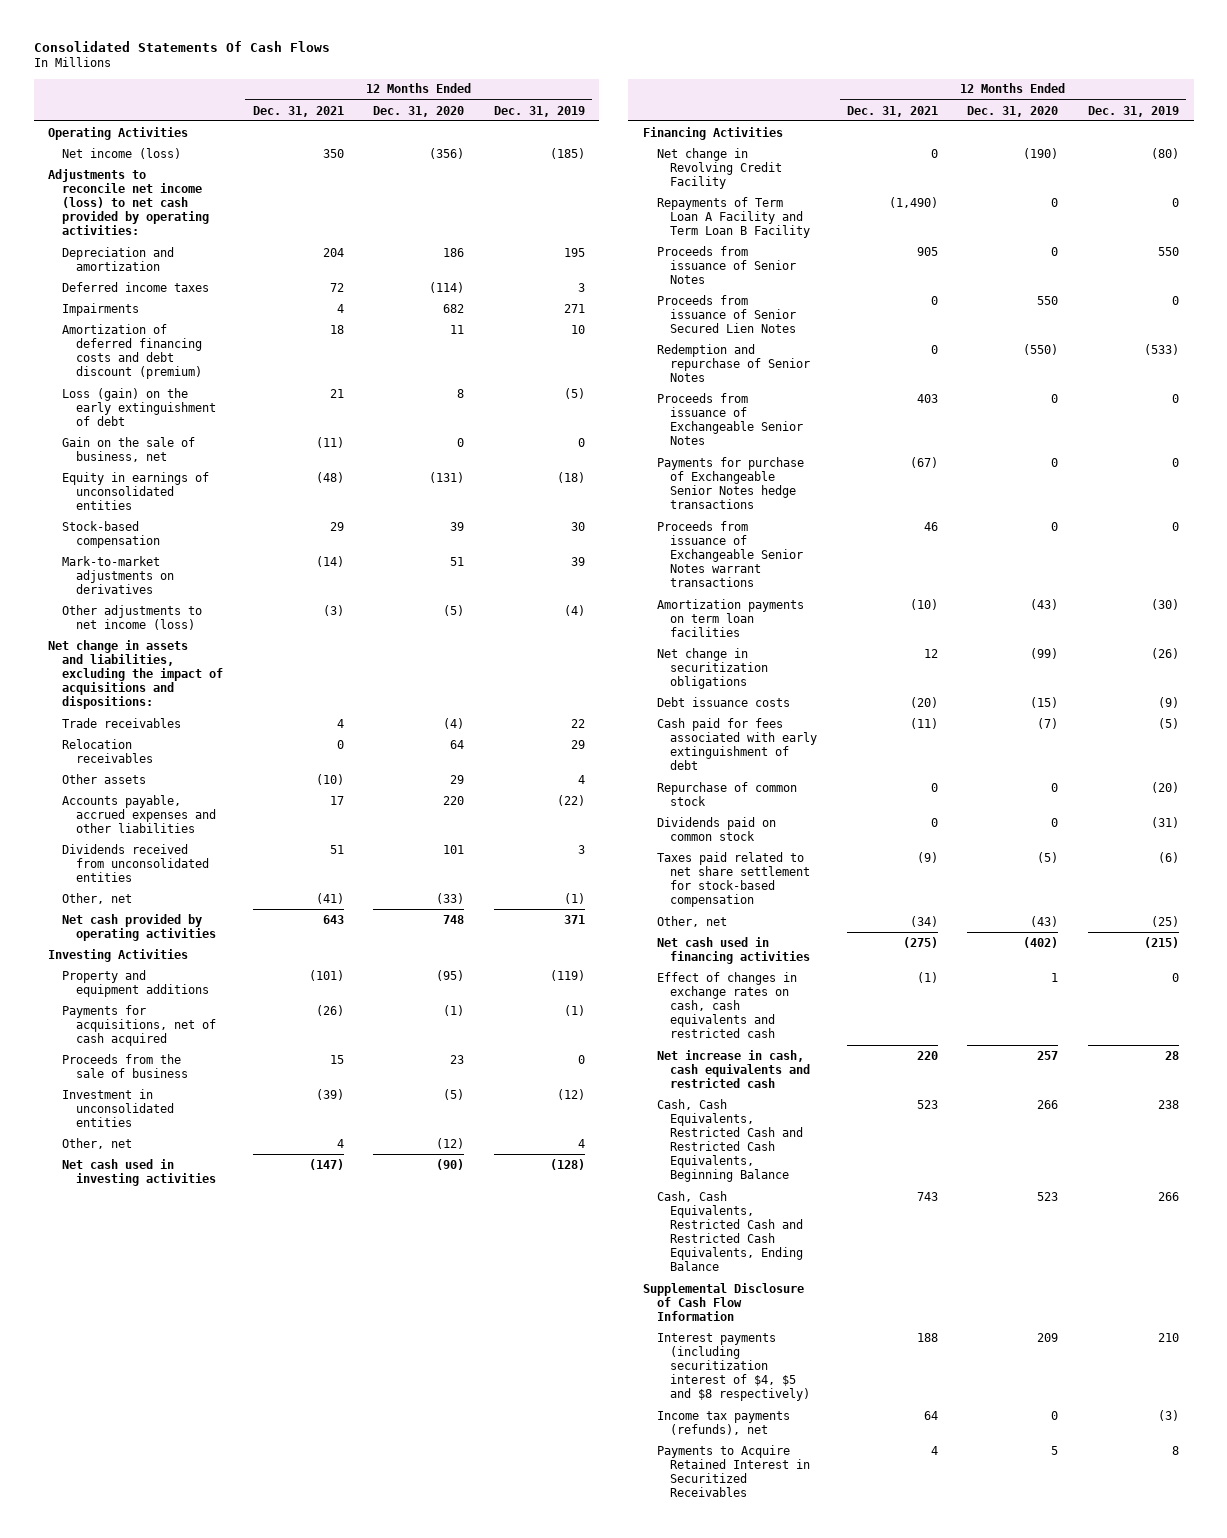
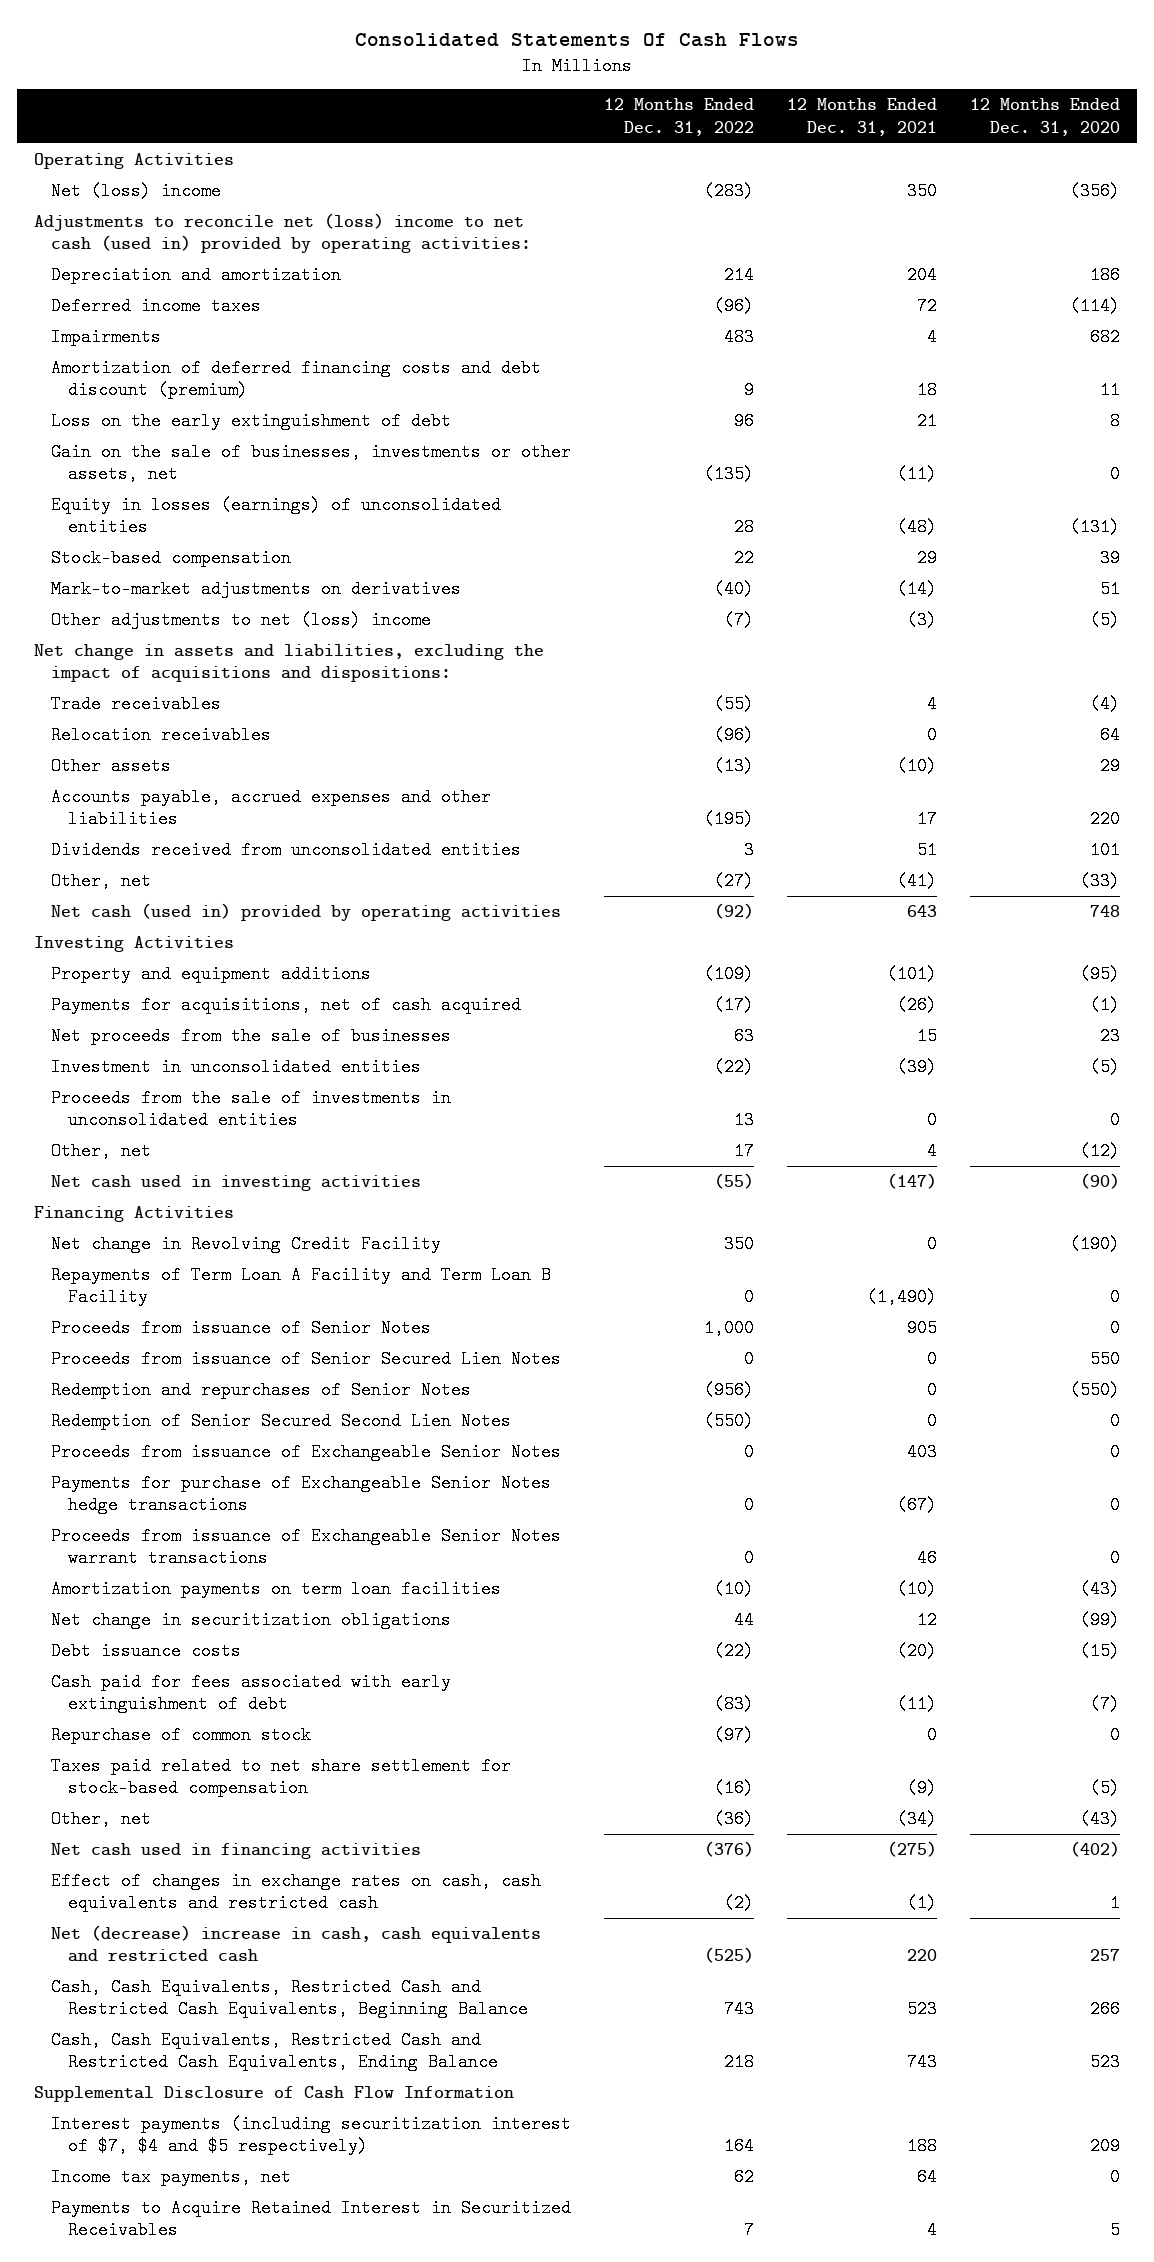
[493,105,585,117] Dec. 31, 2019 -> none
none -> [603,98,754,136] 12 Months Ended Dec. 31, 2022
[62,147,182,159] Net income (loss) -> [50,181,221,200] Net (loss) income
[48,168,210,236] Adjustments to reconcile net income (loss) to net cash provided by operating activities: -> [33,212,531,254] Adjustments to reconcile net (loss) income to net cash (used in) provided by operating activities:
[62,387,217,426] Loss (gain) on the early extinguishment of debt -> [50,411,451,430] Loss on the early extinguishment of debt
[62,436,196,462] Gain on the sale of business, net -> [50,442,571,484] Gain on the sale of businesses, investments or other assets, net
[62,471,210,510] Equity in earnings of unconsolidated entities -> [50,495,501,537] Equity in losses (earnings) of unconsolidated entities
[62,604,203,630] Other adjustments to net income (loss) -> [50,610,431,629] Other adjustments to net (loss) income
[62,913,217,941] Net cash provided by operating activities -> [50,902,561,921] Net cash (used in) provided by operating activities
[62,1053,189,1078] Proceeds from the sale of business -> [50,1026,451,1045] Net proceeds from the sale of businesses
none -> [50,1088,451,1130] Proceeds from the sale of investments in unconsolidated entities
[656,343,811,382] Redemption and repurchase of Senior Notes -> [50,1380,471,1399] Redemption and repurchases of Senior Notes
none -> [50,1411,511,1430] Redemption of Senior Secured Second Lien Notes
[656,816,776,841] Dividends paid on common stock -> none
[656,1049,811,1088] Net increase in cash, cash equivalents and restricted cash -> [50,1924,541,1963] Net (decrease) increase in cash, cash equivalents and restricted cash
[656,1332,811,1402] Interest payments (including securitization interest of $4, $5 and $8 respectively) -> [50,2114,571,2156] Interest payments (including securitization interest of $7, $4 and $5 respectively)
[656,1410,790,1435] Income tax payments (refunds), net -> [50,2167,291,2186] Income tax payments, net

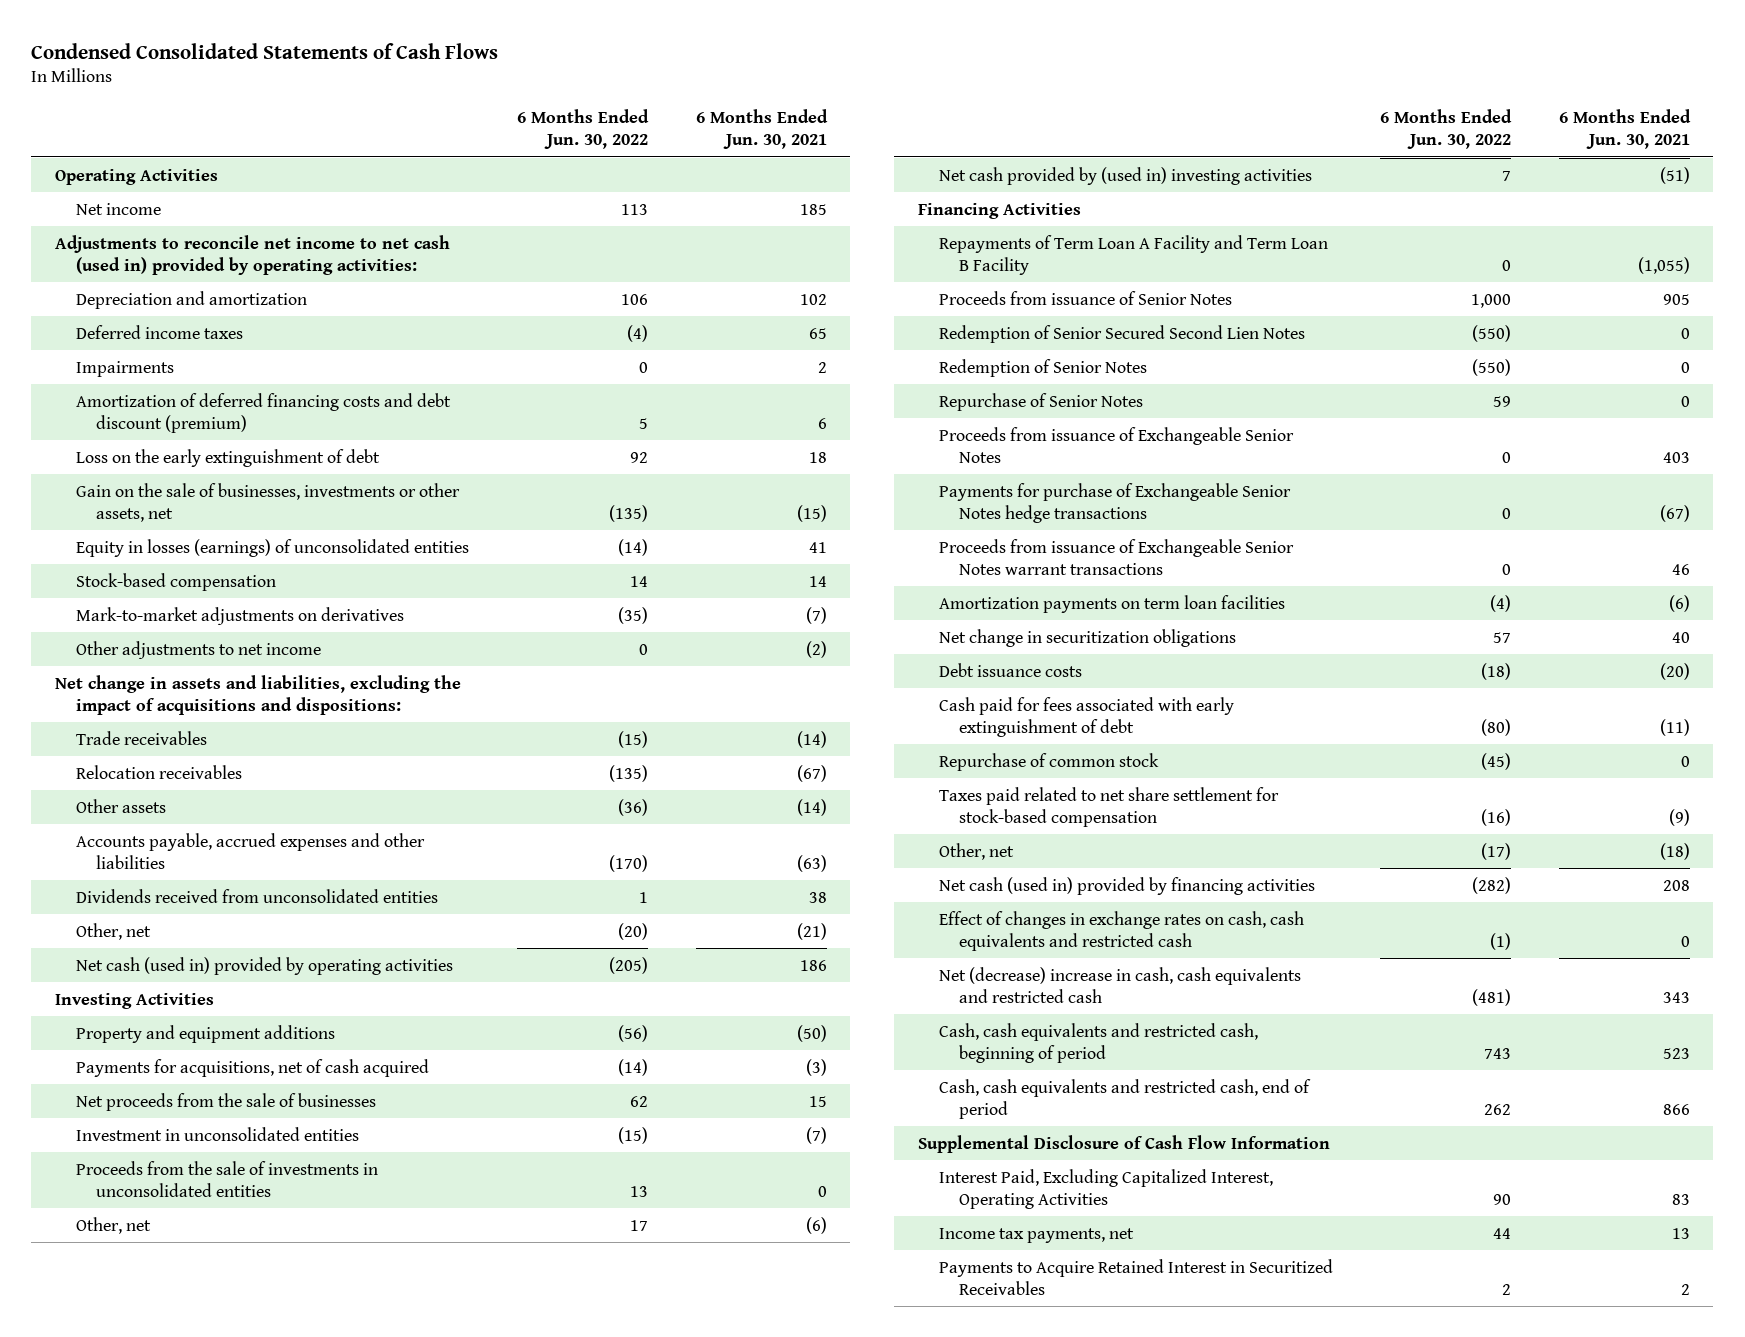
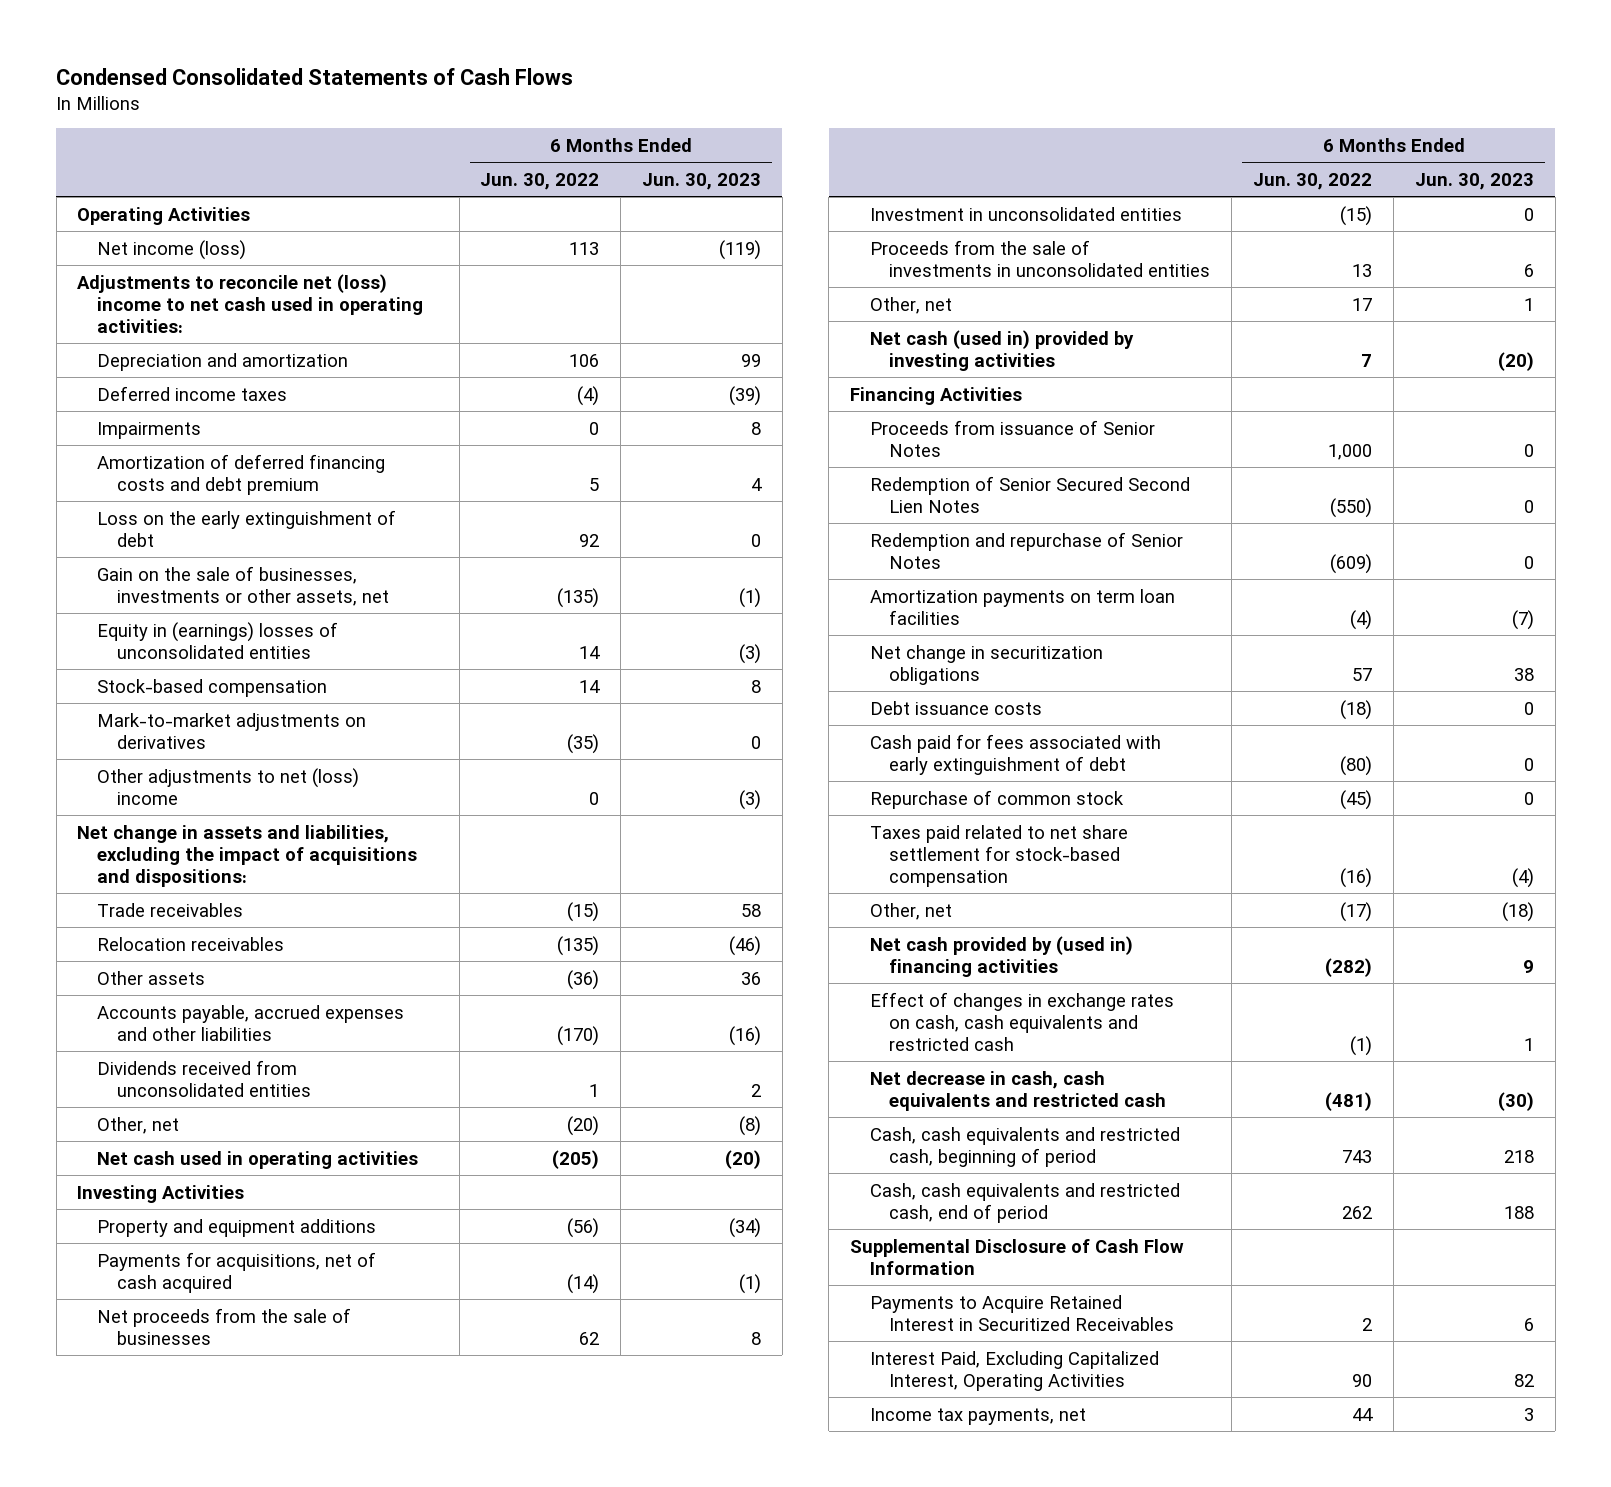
[695,108,828,150] 6 Months Ended Jun. 30, 2021 -> none
none -> [642,172,762,190] Jun. 30, 2023
[75,202,161,215] Net income -> [97,239,247,260] Net income (loss)
[54,234,450,275] Adjustments to reconcile net income to net cash (used in) provided by operating activities: -> [77,273,424,333] Adjustments to reconcile net (loss) income to net cash used in operating activities:
[75,392,451,433] Amortization of deferred financing costs and debt discount (premium) -> [97,453,386,495] Amortization of deferred financing costs and debt premium
[75,538,469,557] Equity in losses (earnings) of unconsolidated entities -> [97,621,339,659] Equity in (earnings) losses of unconsolidated entities
[618,538,649,556] (14) -> [579,645,601,659] 14
[75,640,321,659] Other adjustments to net income -> [97,767,360,805] Other adjustments to net (loss) income
[75,956,453,975] Net cash (used in) provided by operating activities -> [97,1150,419,1169] Net cash used in operating activities
[938,166,1312,185] Net cash provided by (used in) investing activities -> [869,329,1134,371] Net cash (used in) provided by investing activities
[938,234,1328,275] Repayments of Term Loan A Facility and Term Loan B Facility -> none
[938,392,1143,411] Repurchase of Senior Notes -> none
[938,426,1294,463] Proceeds from issuance of Exchangeable Senior Notes -> none
[938,482,1291,523] Payments for purchase of Exchangeable Senior Notes hedge transactions -> none
[938,538,1294,575] Proceeds from issuance of Exchangeable Senior Notes warrant transactions -> none
[938,358,1147,377] Redemption of Senior Notes -> [869,531,1183,569] Redemption and repurchase of Senior Notes
[1472,358,1512,376] (550) -> [1330,553,1373,574] (609)
[938,876,1315,895] Net cash (used in) provided by financing activities -> [869,935,1133,977] Net cash provided by (used in) financing activities
[938,966,1301,1003] Net (decrease) increase in cash, cash equivalents and restricted cash -> [869,1070,1167,1111] Net decrease in cash, cash equivalents and restricted cash
[938,1258,1333,1295] Payments to Acquire Retained Interest in Securitized Receivables -> [869,1294,1175,1331] Payments to Acquire Retained Interest in Securitized Receivables

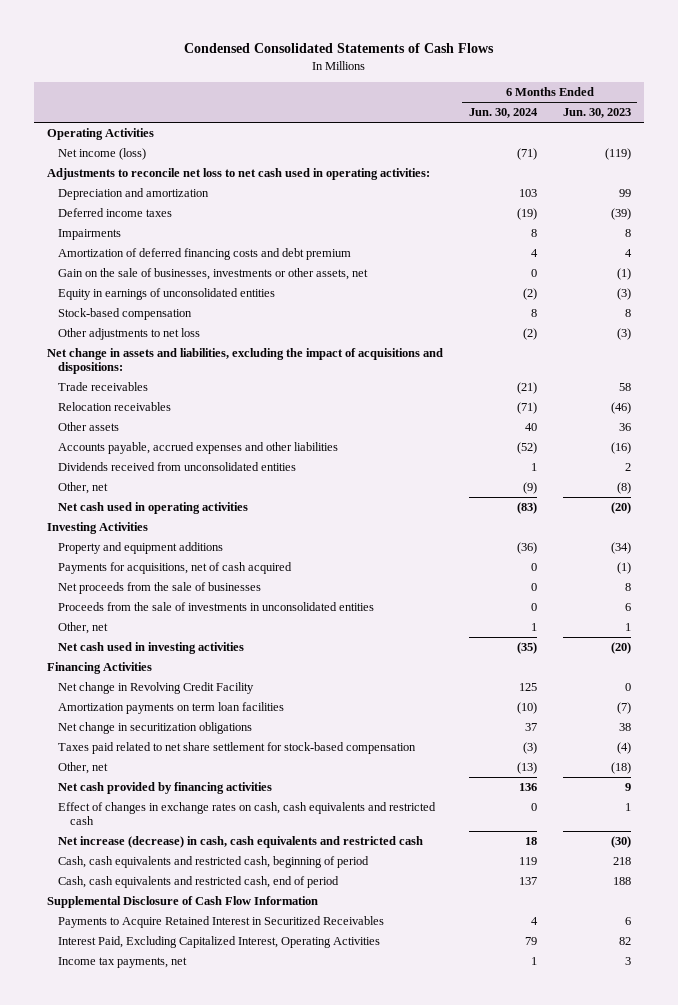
[480,172,600,190] Jun. 30, 2022 -> none
none -> [468,108,538,119] Jun. 30, 2024
[77,273,424,333] Adjustments to reconcile net (loss) income to net cash used in operating activities: -> [46,167,430,180] Adjustments to reconcile net loss to net cash used in operating activities:
[97,509,397,547] Loss on the early extinguishment of debt -> none
[97,621,339,659] Equity in (earnings) losses of unconsolidated entities -> [58,287,276,300] Equity in earnings of unconsolidated entities
[97,712,367,749] Mark-to-market adjustments on derivatives -> none
[97,767,360,805] Other adjustments to net (loss) income -> [58,327,201,340] Other adjustments to net loss
[869,206,1182,221] Investment in unconsolidated entities -> none
[869,329,1134,371] Net cash (used in) provided by investing activities -> [58,641,245,654] Net cash used in investing activities
[869,419,1155,457] Proceeds from issuance of Senior Notes -> none
[869,475,1190,513] Redemption of Senior Secured Second Lien Notes -> none
[869,531,1183,569] Redemption and repurchase of Senior Notes -> none
none -> [58,681,255,694] Net change in Revolving Credit Facility
[869,700,1042,715] Debt issuance costs -> none
[869,733,1161,775] Cash paid for fees associated with early extinguishment of debt -> none
[869,789,1124,809] Repurchase of common stock -> none
[869,935,1133,977] Net cash provided by (used in) financing activities -> [58,781,273,794] Net cash provided by financing activities
[869,1070,1167,1111] Net decrease in cash, cash equivalents and restricted cash -> [58,835,424,848] Net increase (decrease) in cash, cash equivalents and restricted cash

